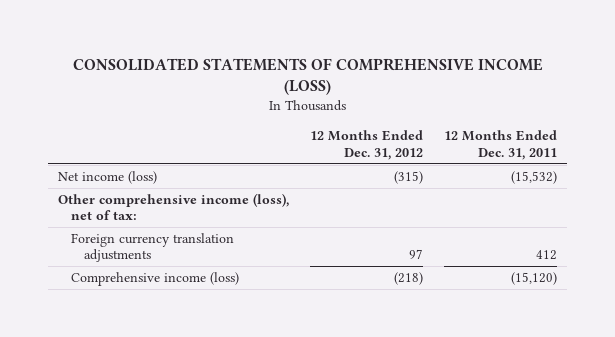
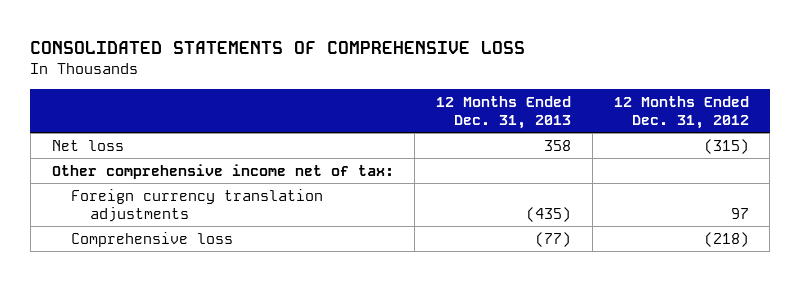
[72,57,543,96] CONSOLIDATED STATEMENTS OF COMPREHENSIVE INCOME (LOSS) -> [30,40,526,54] CONSOLIDATED STATEMENTS OF COMPREHENSIVE LOSS
[443,130,557,160] 12 Months Ended Dec. 31, 2011 -> none
none -> [436,96,572,130] 12 Months Ended Dec. 31, 2013
[58,171,158,185] Net income (loss) -> [51,139,124,151] Net loss
[58,193,290,221] Other comprehensive income (loss), net of tax: -> [51,163,394,179] Other comprehensive income net of tax:
[71,272,240,287] Comprehensive income (loss) -> [70,231,233,247] Comprehensive loss

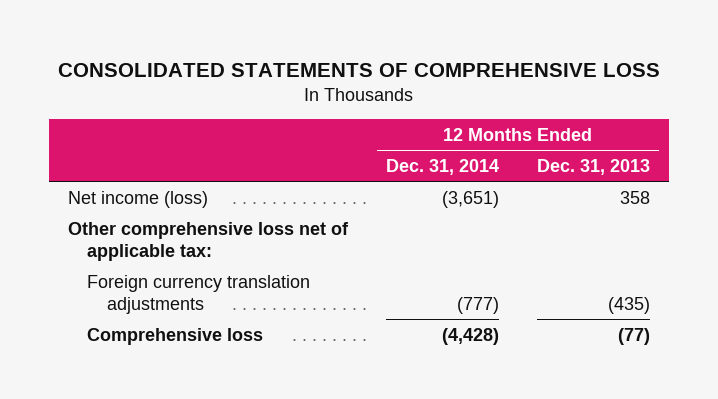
[613,96,749,130] 12 Months Ended Dec. 31, 2012 -> none
none -> [386,158,500,175] Dec. 31, 2014
[51,139,124,151] Net loss -> [68,190,209,208] Net income (loss)
[51,163,394,179] Other comprehensive income net of tax: -> [68,221,350,261] Other comprehensive loss net of applicable tax:

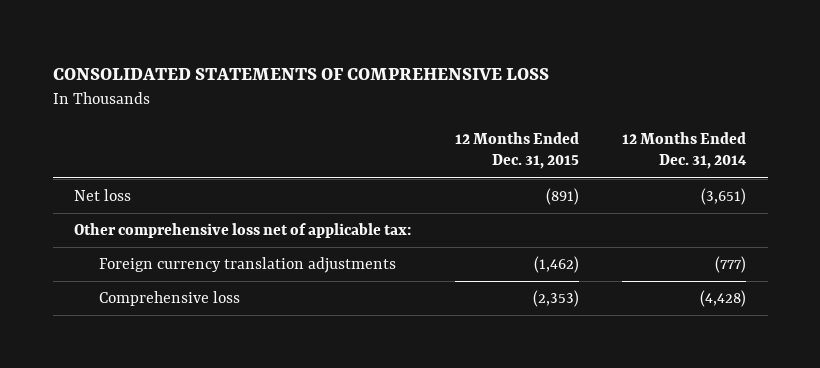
[536,158,650,175] Dec. 31, 2013 -> none
none -> [454,132,579,170] 12 Months Ended Dec. 31, 2015
[68,190,209,208] Net income (loss) -> [74,189,132,202] Net loss

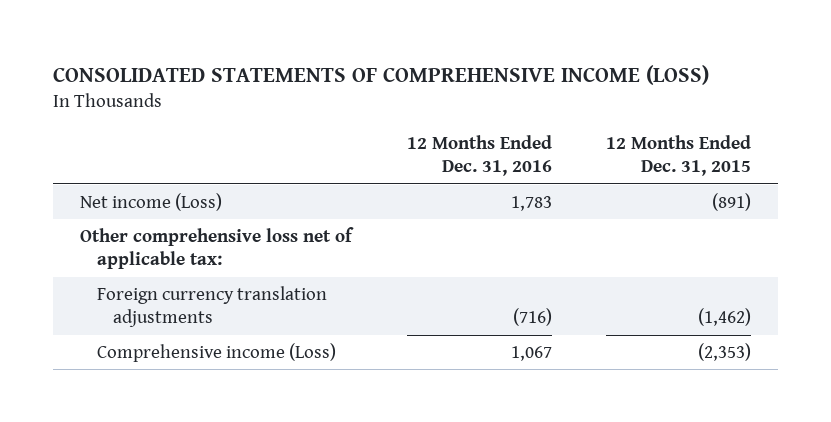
[52,68,549,81] CONSOLIDATED STATEMENTS OF COMPREHENSIVE LOSS -> [53,65,710,86] CONSOLIDATED STATEMENTS OF COMPREHENSIVE INCOME (LOSS)
[621,132,747,170] 12 Months Ended Dec. 31, 2014 -> none
none -> [406,134,552,177] 12 Months Ended Dec. 31, 2016
[74,189,132,202] Net loss -> [80,192,223,211] Net income (Loss)
[99,291,241,307] Comprehensive loss -> [96,342,336,362] Comprehensive income (Loss)

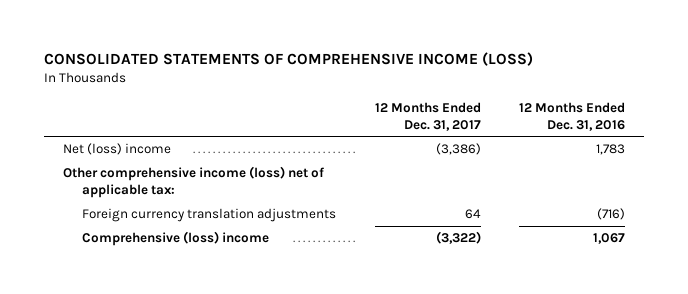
[605,134,751,177] 12 Months Ended Dec. 31, 2015 -> none
none -> [374,101,481,131] 12 Months Ended Dec. 31, 2017
[80,192,223,211] Net income (Loss) -> [62,143,171,156] Net (loss) income
[80,226,355,270] Other comprehensive loss net of applicable tax: -> [62,166,324,198] Other comprehensive income (loss) net of applicable tax:
[96,342,336,362] Comprehensive income (Loss) -> [81,231,269,247] Comprehensive (loss) income

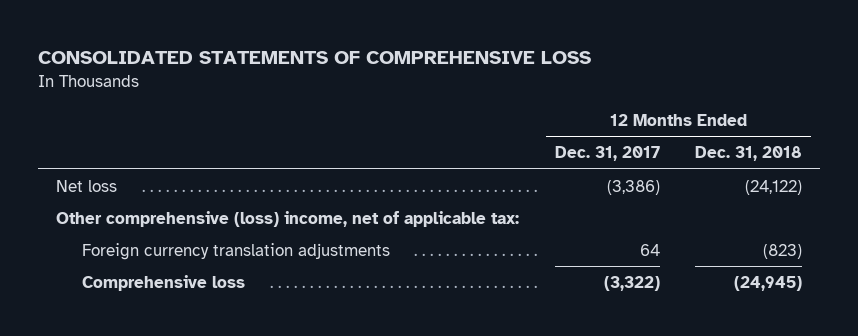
[43,52,533,67] CONSOLIDATED STATEMENTS OF COMPREHENSIVE INCOME (LOSS) -> [38,51,592,65] CONSOLIDATED STATEMENTS OF COMPREHENSIVE LOSS
[519,101,626,131] 12 Months Ended Dec. 31, 2016 -> none
none -> [695,146,803,162] Dec. 31, 2018
[62,143,171,156] Net (loss) income -> [56,179,118,192] Net loss
[62,166,324,198] Other comprehensive income (loss) net of applicable tax: -> [56,210,520,227] Other comprehensive (loss) income, net of applicable tax:
[81,231,269,247] Comprehensive (loss) income -> [82,274,246,291] Comprehensive loss

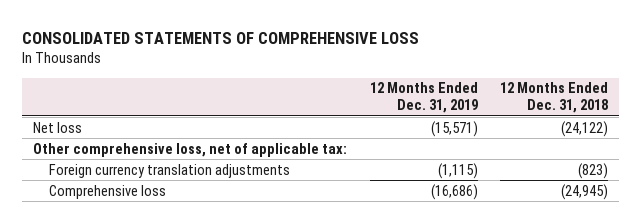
[554,146,660,162] Dec. 31, 2017 -> none
none -> [369,82,478,114] 12 Months Ended Dec. 31, 2019
[56,210,520,227] Other comprehensive (loss) income, net of applicable tax: -> [33,142,348,157] Other comprehensive loss, net of applicable tax:

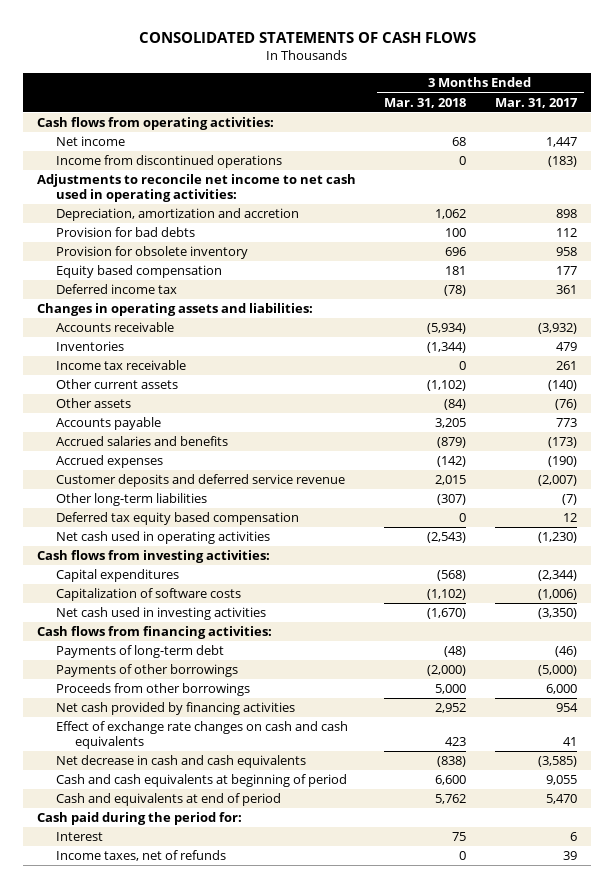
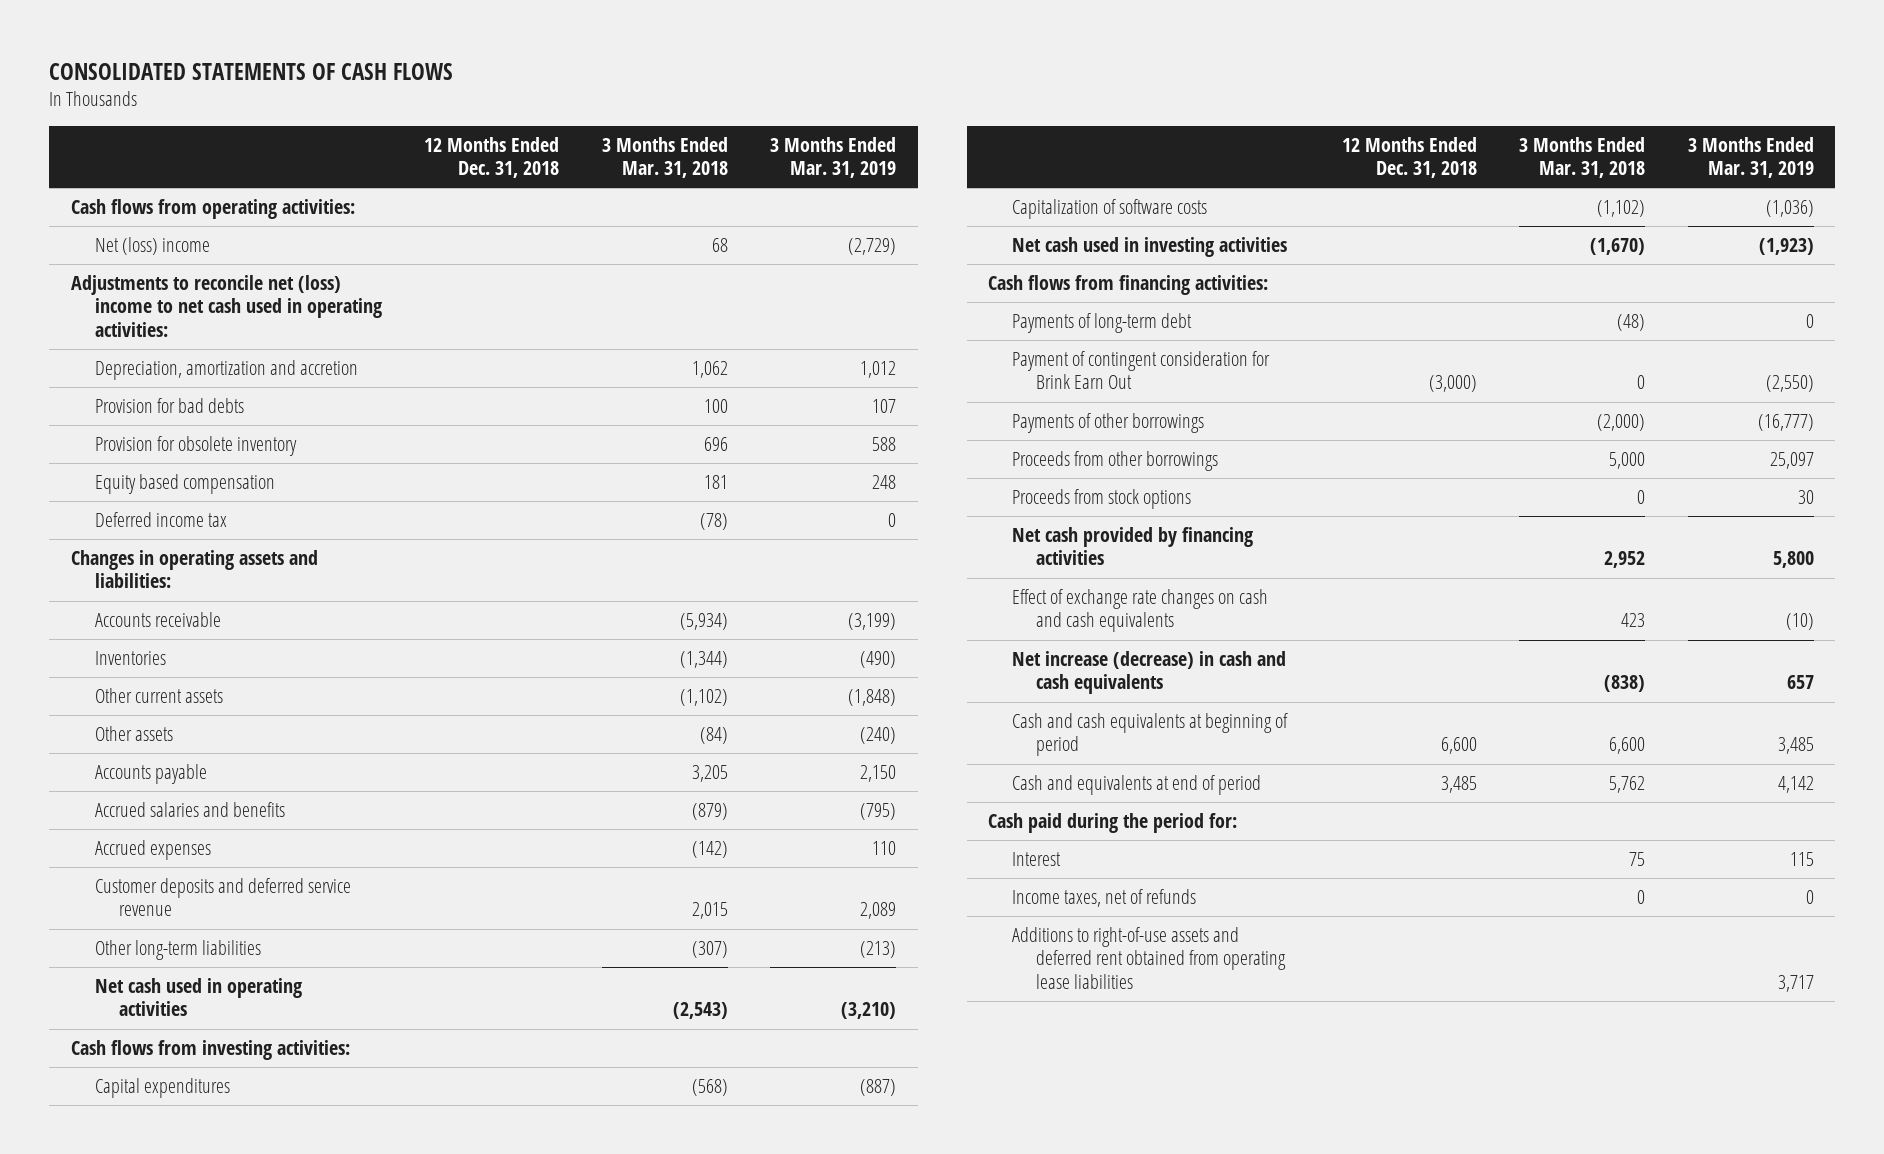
[494,97,578,108] Mar. 31, 2017 -> none
none -> [424,136,560,178] 12 Months Ended Dec. 31, 2018
none -> [770,136,897,178] 3 Months Ended Mar. 31, 2019
[55,155,282,169] Income from discontinued operations -> none
[55,136,125,147] Net income -> [94,237,210,256] Net (loss) income
[37,174,357,202] Adjustments to reconcile net income to net cash used in operating activities: -> [70,275,382,337] Adjustments to reconcile net (loss) income to net cash used in operating activities:
[55,360,186,371] Income tax receivable -> none
[55,512,299,526] Deferred tax equity based compensation -> none
none -> [1012,351,1271,390] Payment of contingent consideration for Brink Earn Out
none -> [1012,489,1192,510] Proceeds from stock options
[55,755,306,769] Net decrease in cash and cash equivalents -> [1012,651,1287,695] Net increase (decrease) in cash and cash equivalents
none -> [1012,927,1287,989] Additions to right-of-use assets and deferred rent obtained from operating lease liabilities

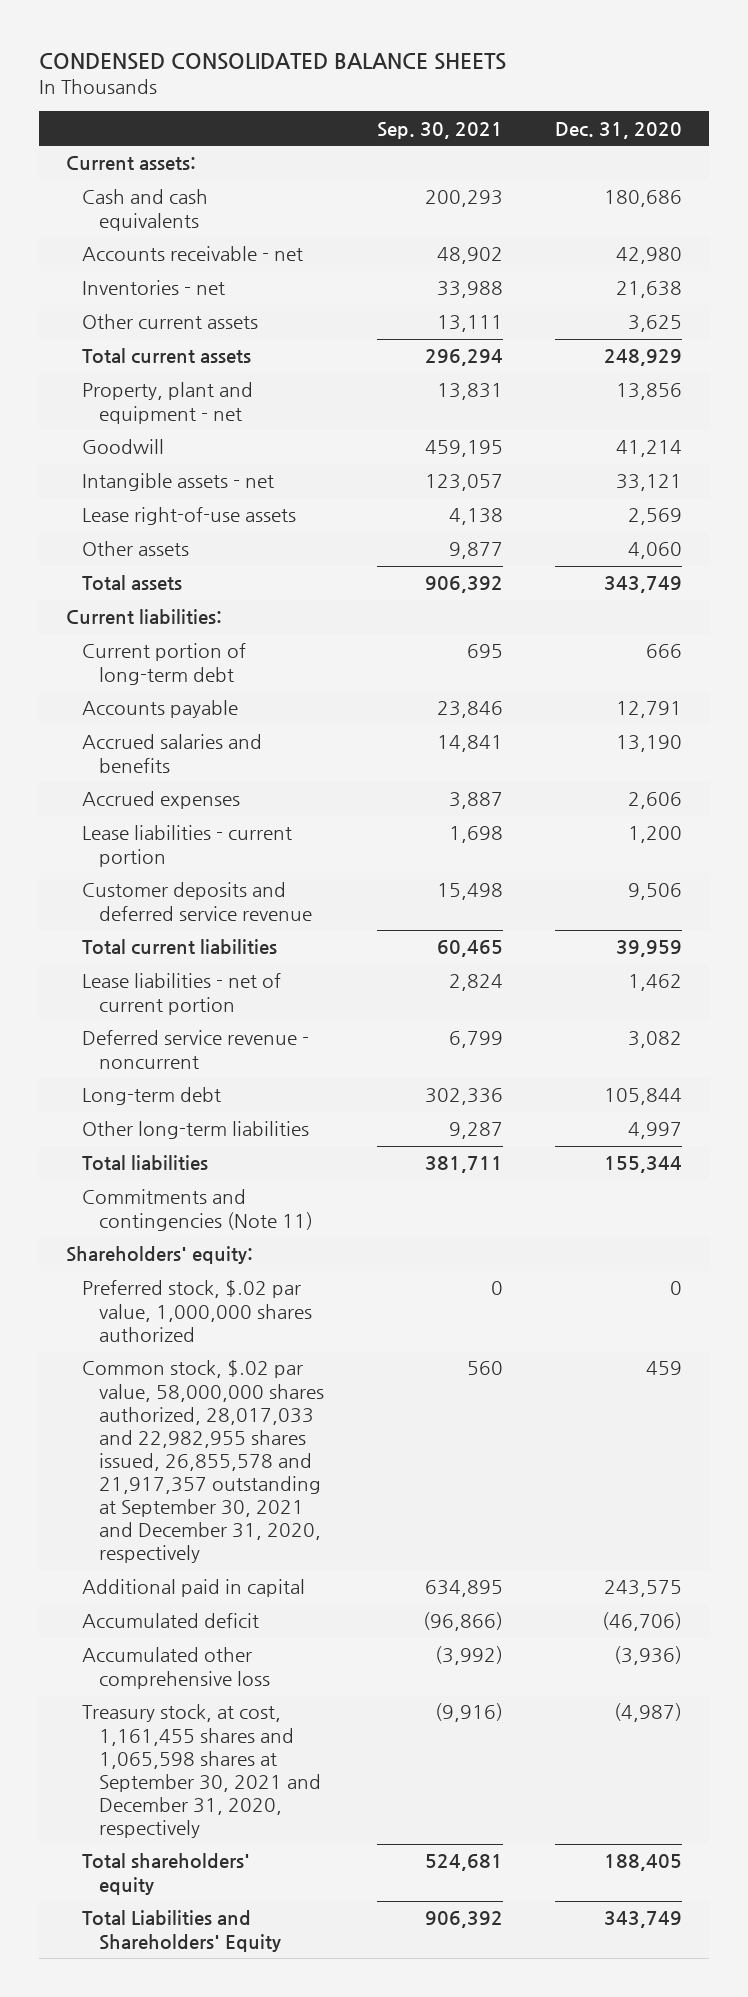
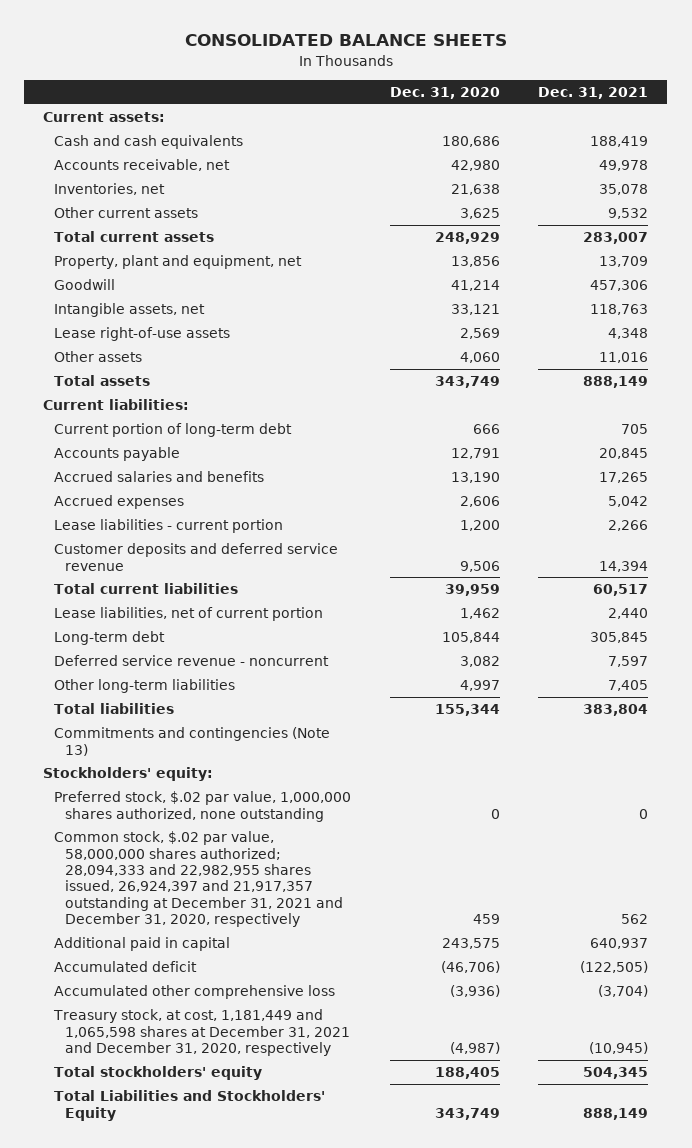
[39,52,507,70] CONDENSED CONSOLIDATED BALANCE SHEETS -> [184,34,507,47] CONSOLIDATED BALANCE SHEETS
[376,121,503,139] Sep. 30, 2021 -> none
none -> [538,86,649,99] Dec. 31, 2021
[82,246,304,262] Accounts receivable - net -> [54,159,231,172] Accounts receivable, net
[82,280,226,296] Inventories - net -> [54,183,166,196] Inventories, net
[82,382,254,424] Property, plant and equipment - net -> [54,255,303,270] Property, plant and equipment, net
[82,473,275,492] Intangible assets - net -> [54,303,206,318] Intangible assets, net
[82,973,282,1015] Lease liabilities - net of current portion -> [54,607,324,622] Lease liabilities, net of current portion
[82,1030,310,1069] Deferred service revenue - noncurrent -> [54,655,330,667] Deferred service revenue - noncurrent
[82,1189,313,1231] Commitments and contingencies (Note 11) -> [54,727,331,756] Commitments and contingencies (Note 13)
[65,1246,253,1265] Shareholders' equity: -> [43,767,214,782] Stockholders' equity:
[82,1280,312,1342] Preferred stock, $.02 par value, 1,000,000 shares authorized -> [54,791,352,822] Preferred stock, $.02 par value, 1,000,000 shares authorized, none outstanding
[82,1360,324,1564] Common stock, $.02 par value, 58,000,000 shares authorized, 28,017,033 and 22,982,955 shares issued, 26,855,578 and 21,917,357 outstanding at September 30, 2021 and December 31, 2020, respectively -> [54,831,344,928] Common stock, $.02 par value, 58,000,000 shares authorized; 28,094,333 and 22,982,955 shares issued, 26,924,397 and 21,917,357 outstanding at December 31, 2021 and December 31, 2020, respectively
[82,1704,321,1838] Treasury stock, at cost, 1,161,455 shares and 1,065,598 shares at September 30, 2021 and December 31, 2020, respectively -> [53,1009,351,1056] Treasury stock, at cost, 1,181,449 and 1,065,598 shares at December 31, 2021 and December 31, 2020, respectively
[82,1853,251,1895] Total shareholders' equity -> [54,1066,263,1081] Total stockholders' equity
[82,1910,281,1952] Total Liabilities and Shareholders' Equity -> [54,1090,326,1121] Total Liabilities and Stockholders' Equity

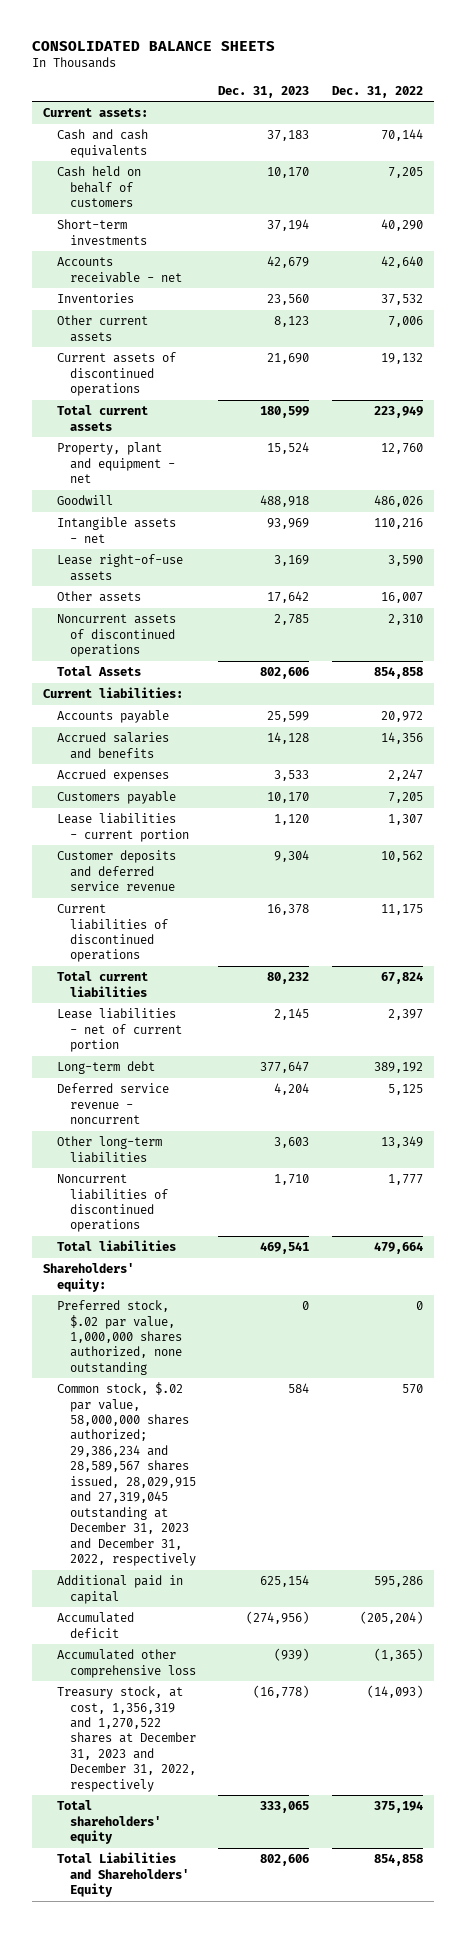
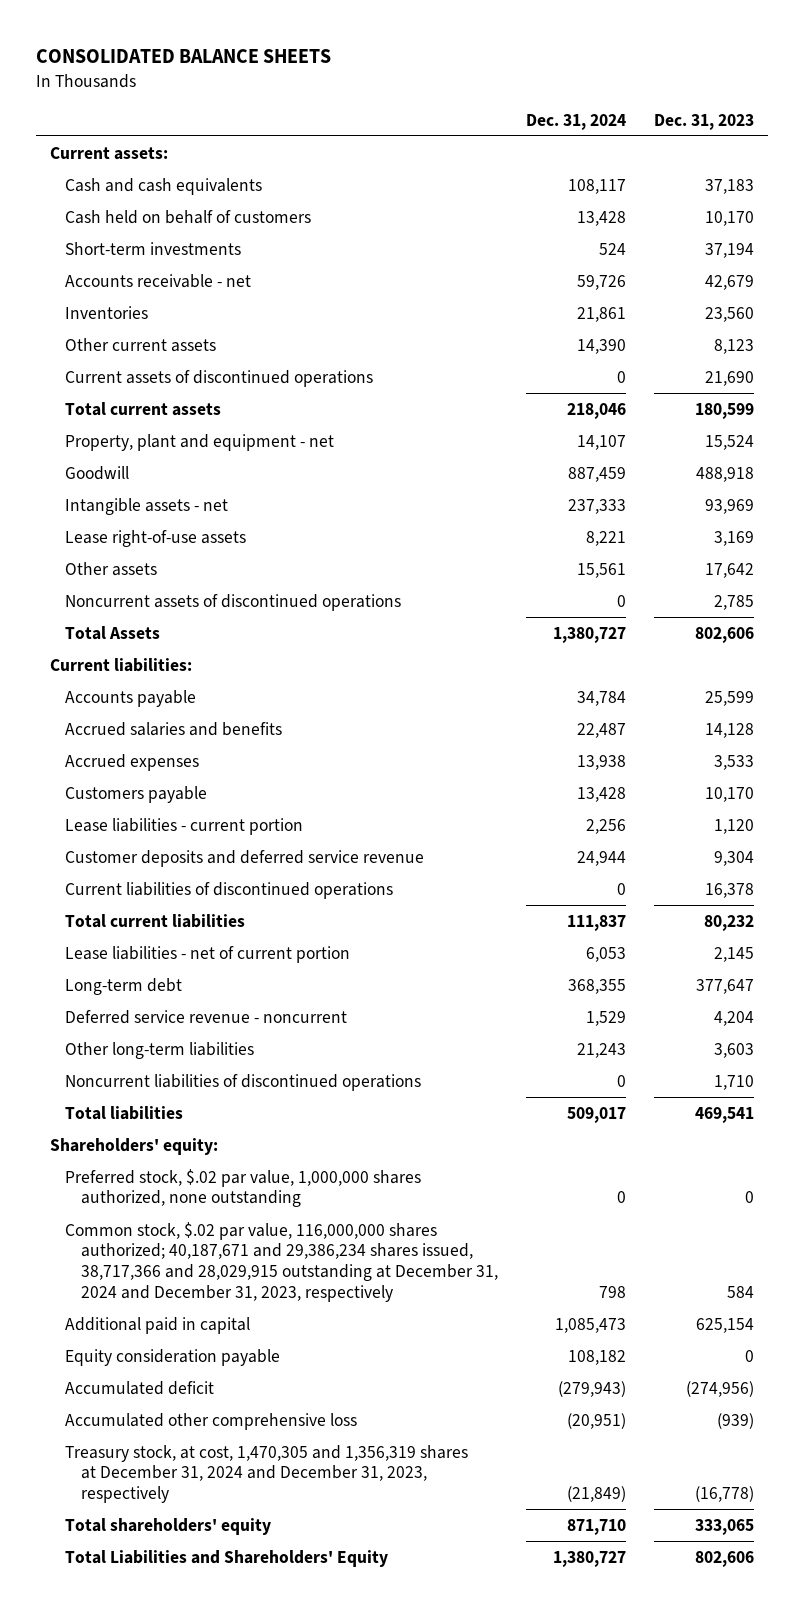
[332,85,424,98] Dec. 31, 2022 -> none
none -> [526,113,627,130] Dec. 31, 2024
[56,1382,196,1567] Common stock, $.02 par value, 58,000,000 shares authorized; 29,386,234 and 28,589,567 shares issued, 28,029,915 and 27,319,045 outstanding at December 31, 2023 and December 31, 2022, respectively -> [65,1221,498,1303] Common stock, $.02 par value, 116,000,000 shares authorized; 40,187,671 and 29,386,234 shares issued, 38,717,366 and 28,029,915 outstanding at December 31, 2024 and December 31, 2023, respectively
none -> [65,1348,281,1366] Equity consideration payable
[56,1686,196,1792] Treasury stock, at cost, 1,356,319 and 1,270,522 shares at December 31, 2023 and December 31, 2022, respectively -> [65,1444,469,1504] Treasury stock, at cost, 1,470,305 and 1,356,319 shares at December 31, 2024 and December 31, 2023, respectively

